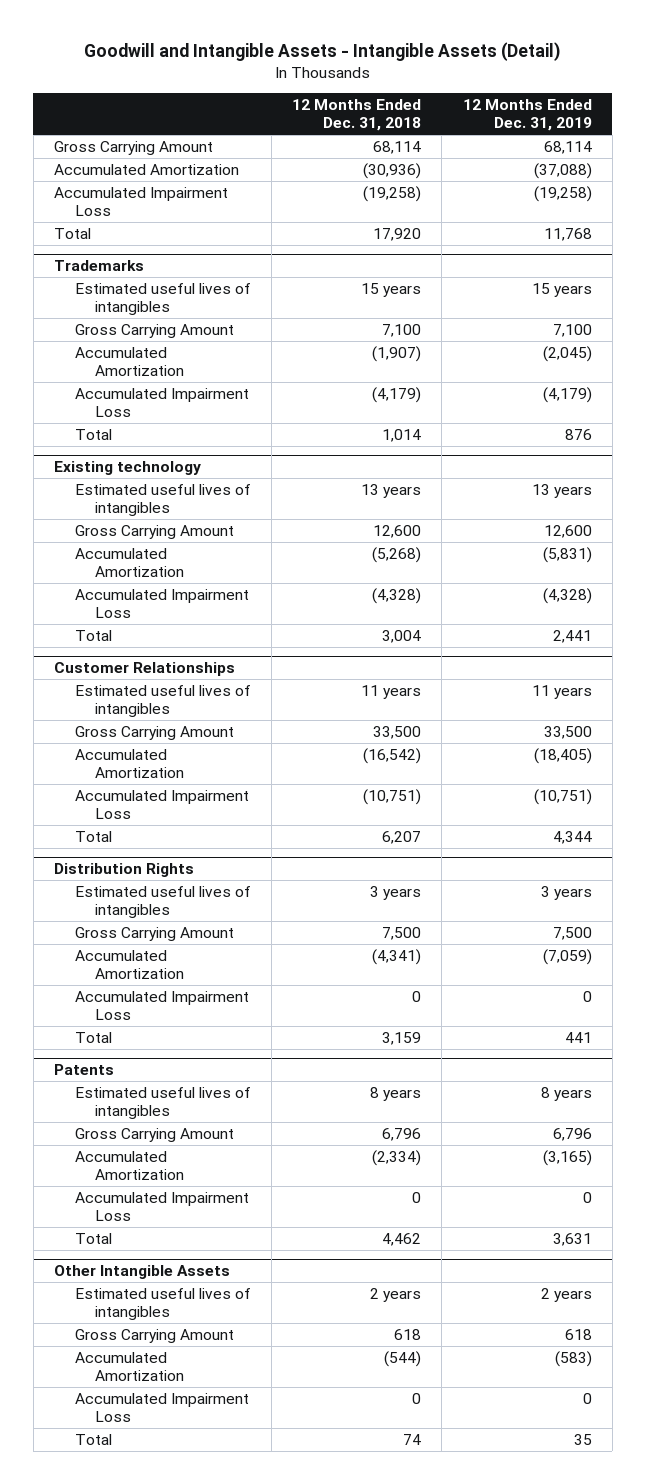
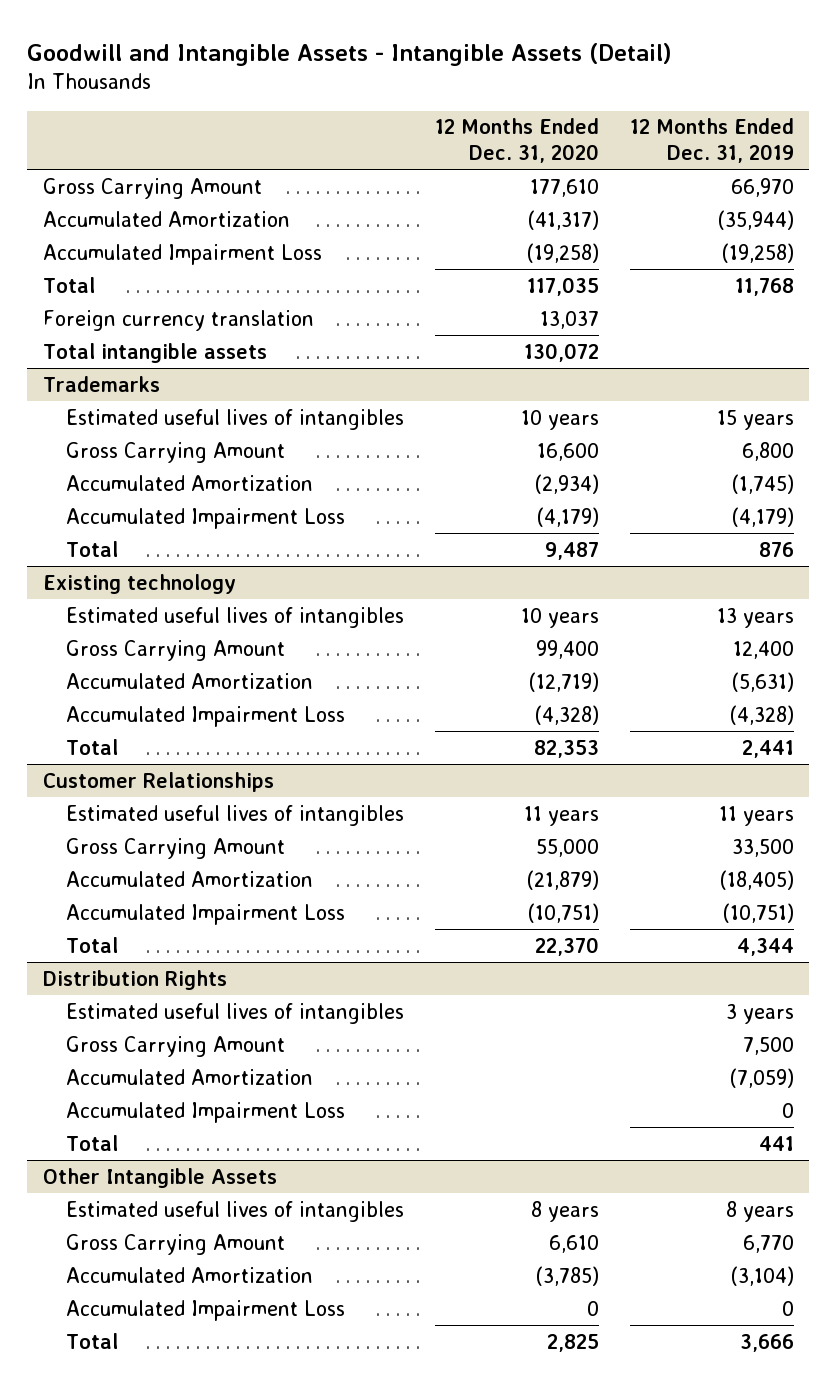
[292,99,422,132] 12 Months Ended Dec. 31, 2018 -> none
none -> [435,118,600,164] 12 Months Ended Dec. 31, 2020
[543,140,592,154] 68,114 -> [730,177,794,197] 66,970
[533,162,592,179] (37,088) -> [717,209,794,230] (35,944)
none -> [42,309,314,331] Foreign currency translation
none -> [42,342,267,363] Total intangible assets
[552,323,592,337] 7,100 -> [741,441,794,461] 6,800
[542,345,592,362] (2,045) -> [731,473,794,494] (1,745)
[543,524,592,538] 12,600 -> [732,640,794,659] 12,400
[542,546,592,563] (5,831) -> [731,671,794,692] (5,631)
[54,1063,115,1075] Patents -> none
[74,1086,251,1119] Estimated useful lives of intangibles -> none
[74,1127,234,1142] Gross Carrying Amount -> none
[74,1150,184,1180] Accumulated Amortization -> none
[74,1191,249,1221] Accumulated Impairment Loss -> none
[74,1232,112,1244] Total -> none
[540,1287,592,1302] 2 years -> [725,1200,794,1222] 8 years
[564,1328,592,1340] 618 -> [742,1234,794,1253] 6,770
[554,1350,592,1367] (583) -> [730,1265,794,1286] (3,104)
[573,1433,592,1445] 35 -> [739,1333,794,1352] 3,666

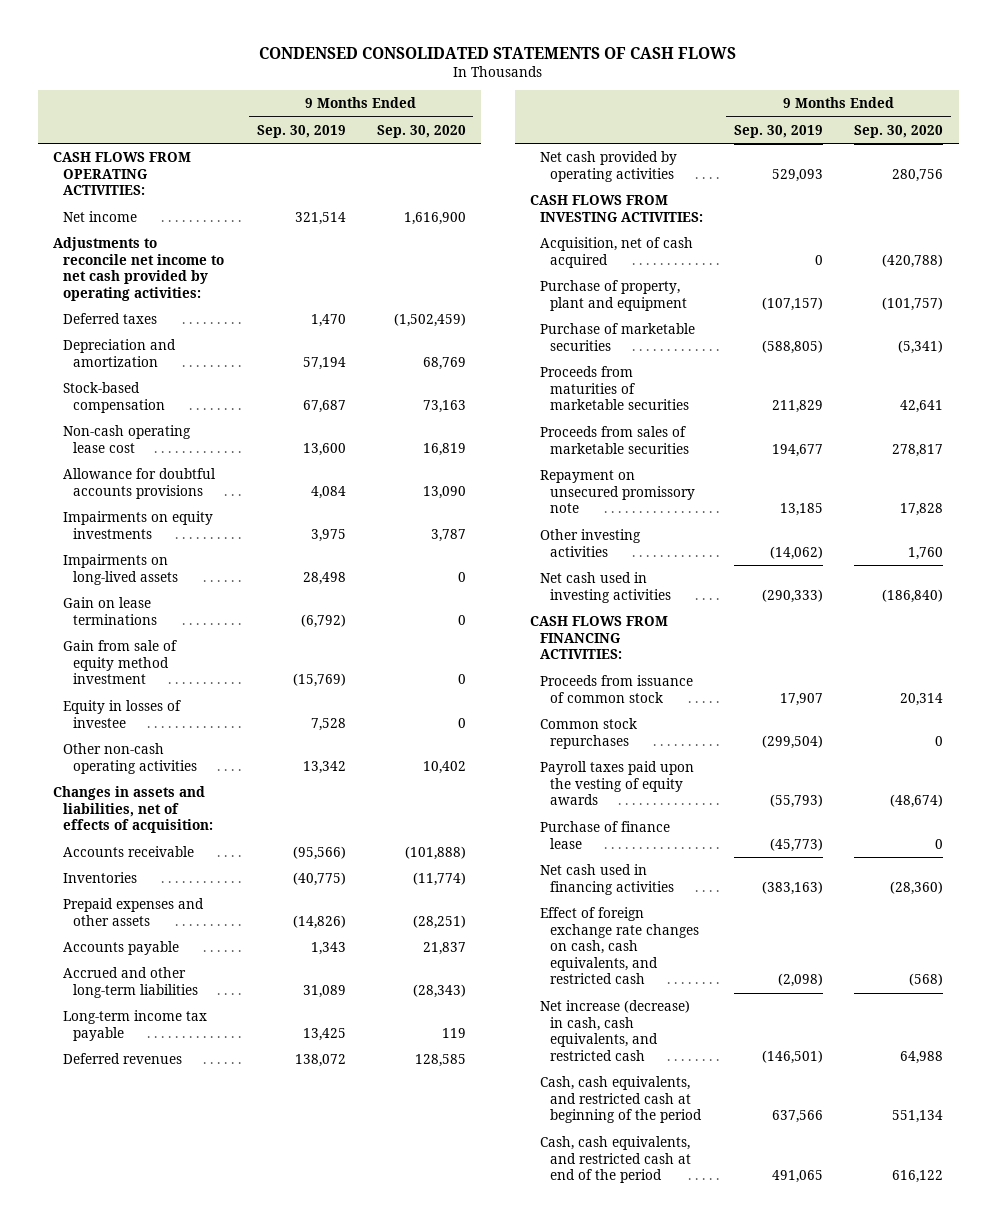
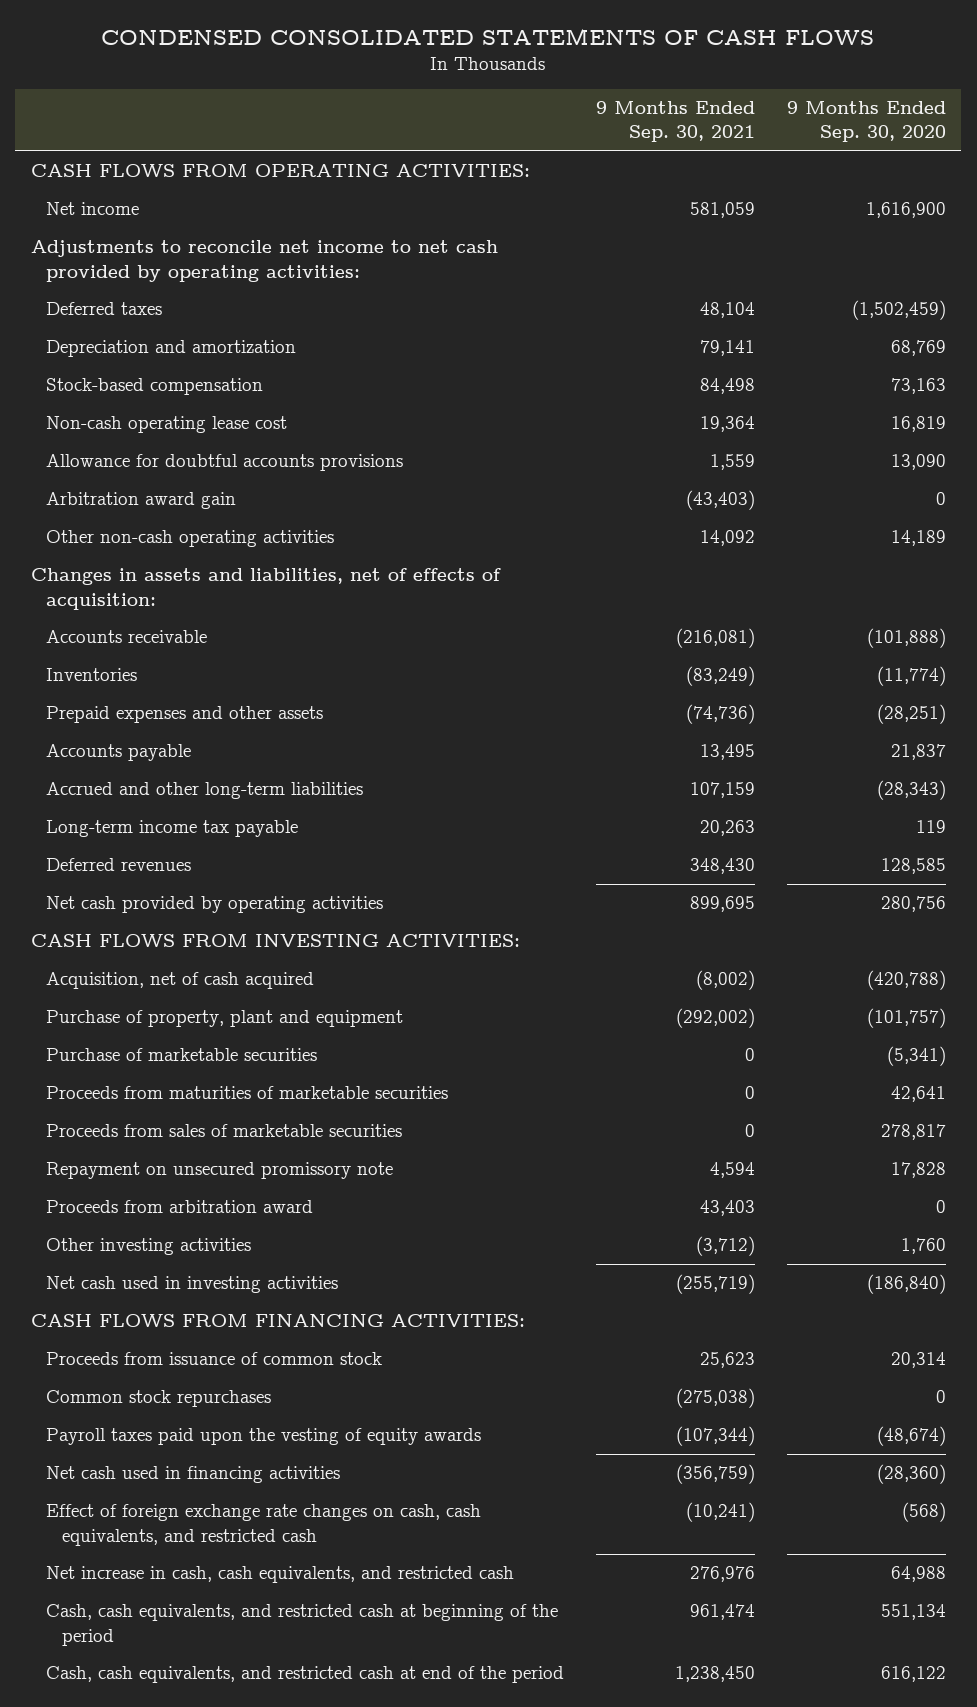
[256,124,346,138] Sep. 30, 2019 -> none
none -> [596,100,756,143] 9 Months Ended Sep. 30, 2021
[62,511,213,539] Impairments on equity investments -> none
[62,554,178,585] Impairments on long-lived assets -> none
[62,597,157,625] Gain on lease terminations -> none
[62,640,177,685] Gain from sale of equity method investment -> none
[62,700,181,728] Equity in losses of investee -> none
none -> [46,492,237,510] Arbitration award gain
[422,760,466,774] 10,402 -> [890,530,946,547] 14,189
none -> [46,1200,314,1214] Proceeds from arbitration award
[540,821,671,849] Purchase of finance lease -> none
[540,1000,691,1061] Net increase (decrease) in cash, cash equivalents, and restricted cash -> [46,1566,515,1584] Net increase in cash, cash equivalents, and restricted cash

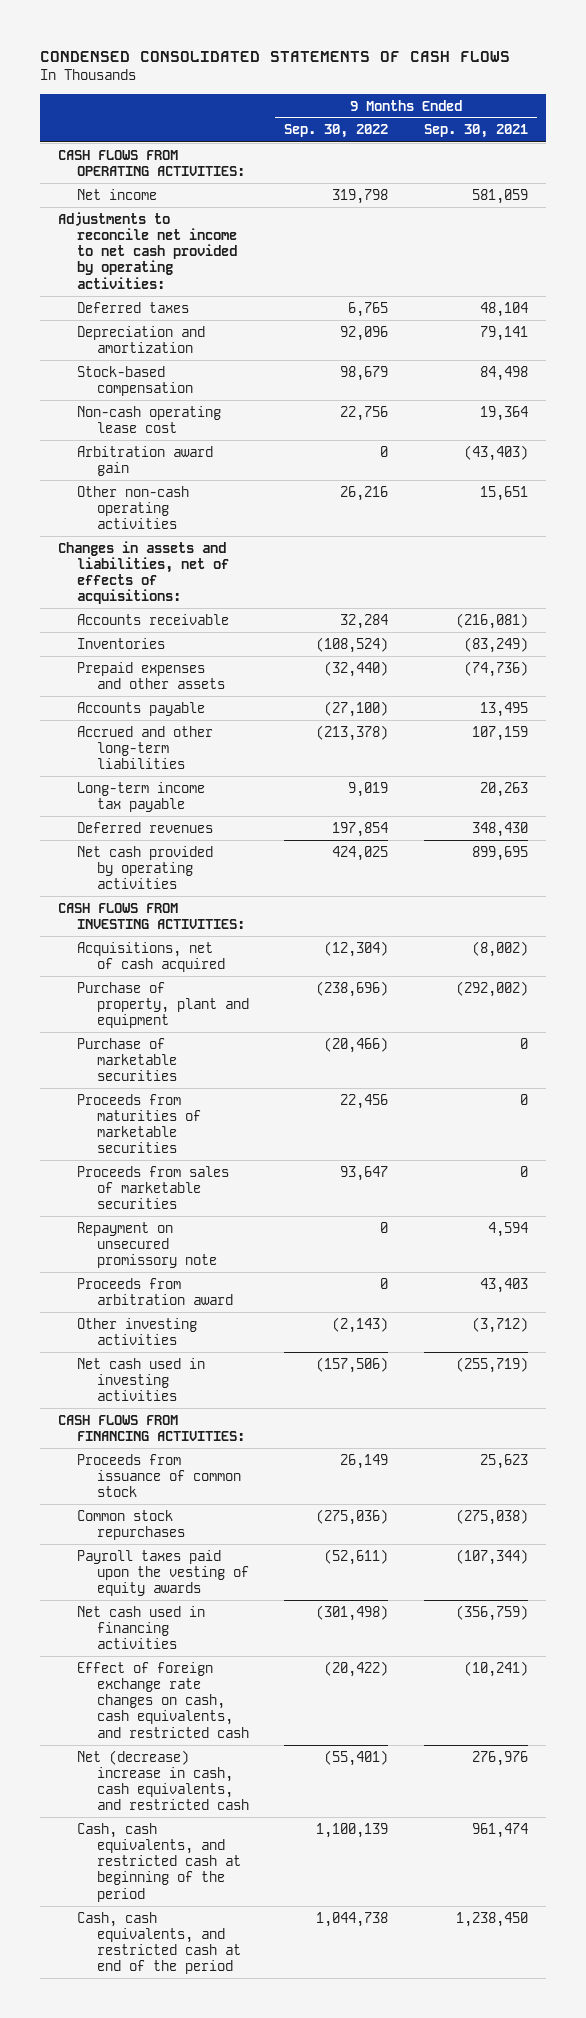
[786,100,946,143] 9 Months Ended Sep. 30, 2020 -> none
none -> [284,124,389,139] Sep. 30, 2022
[46,454,404,472] Allowance for doubtful accounts provisions -> none
[700,530,756,547] 14,092 -> [480,485,529,501] 15,651
[31,568,502,610] Changes in assets and liabilities, net of effects of acquisition: -> [58,540,230,605] Changes in assets and liabilities, net of effects of acquisitions:
[46,972,315,990] Acquisition, net of cash acquired -> [77,941,225,972] Acquisitions, net of cash acquired
[46,1566,515,1584] Net increase in cash, cash equivalents, and restricted cash -> [77,1749,249,1811] Net (decrease) increase in cash, cash equivalents, and restricted cash

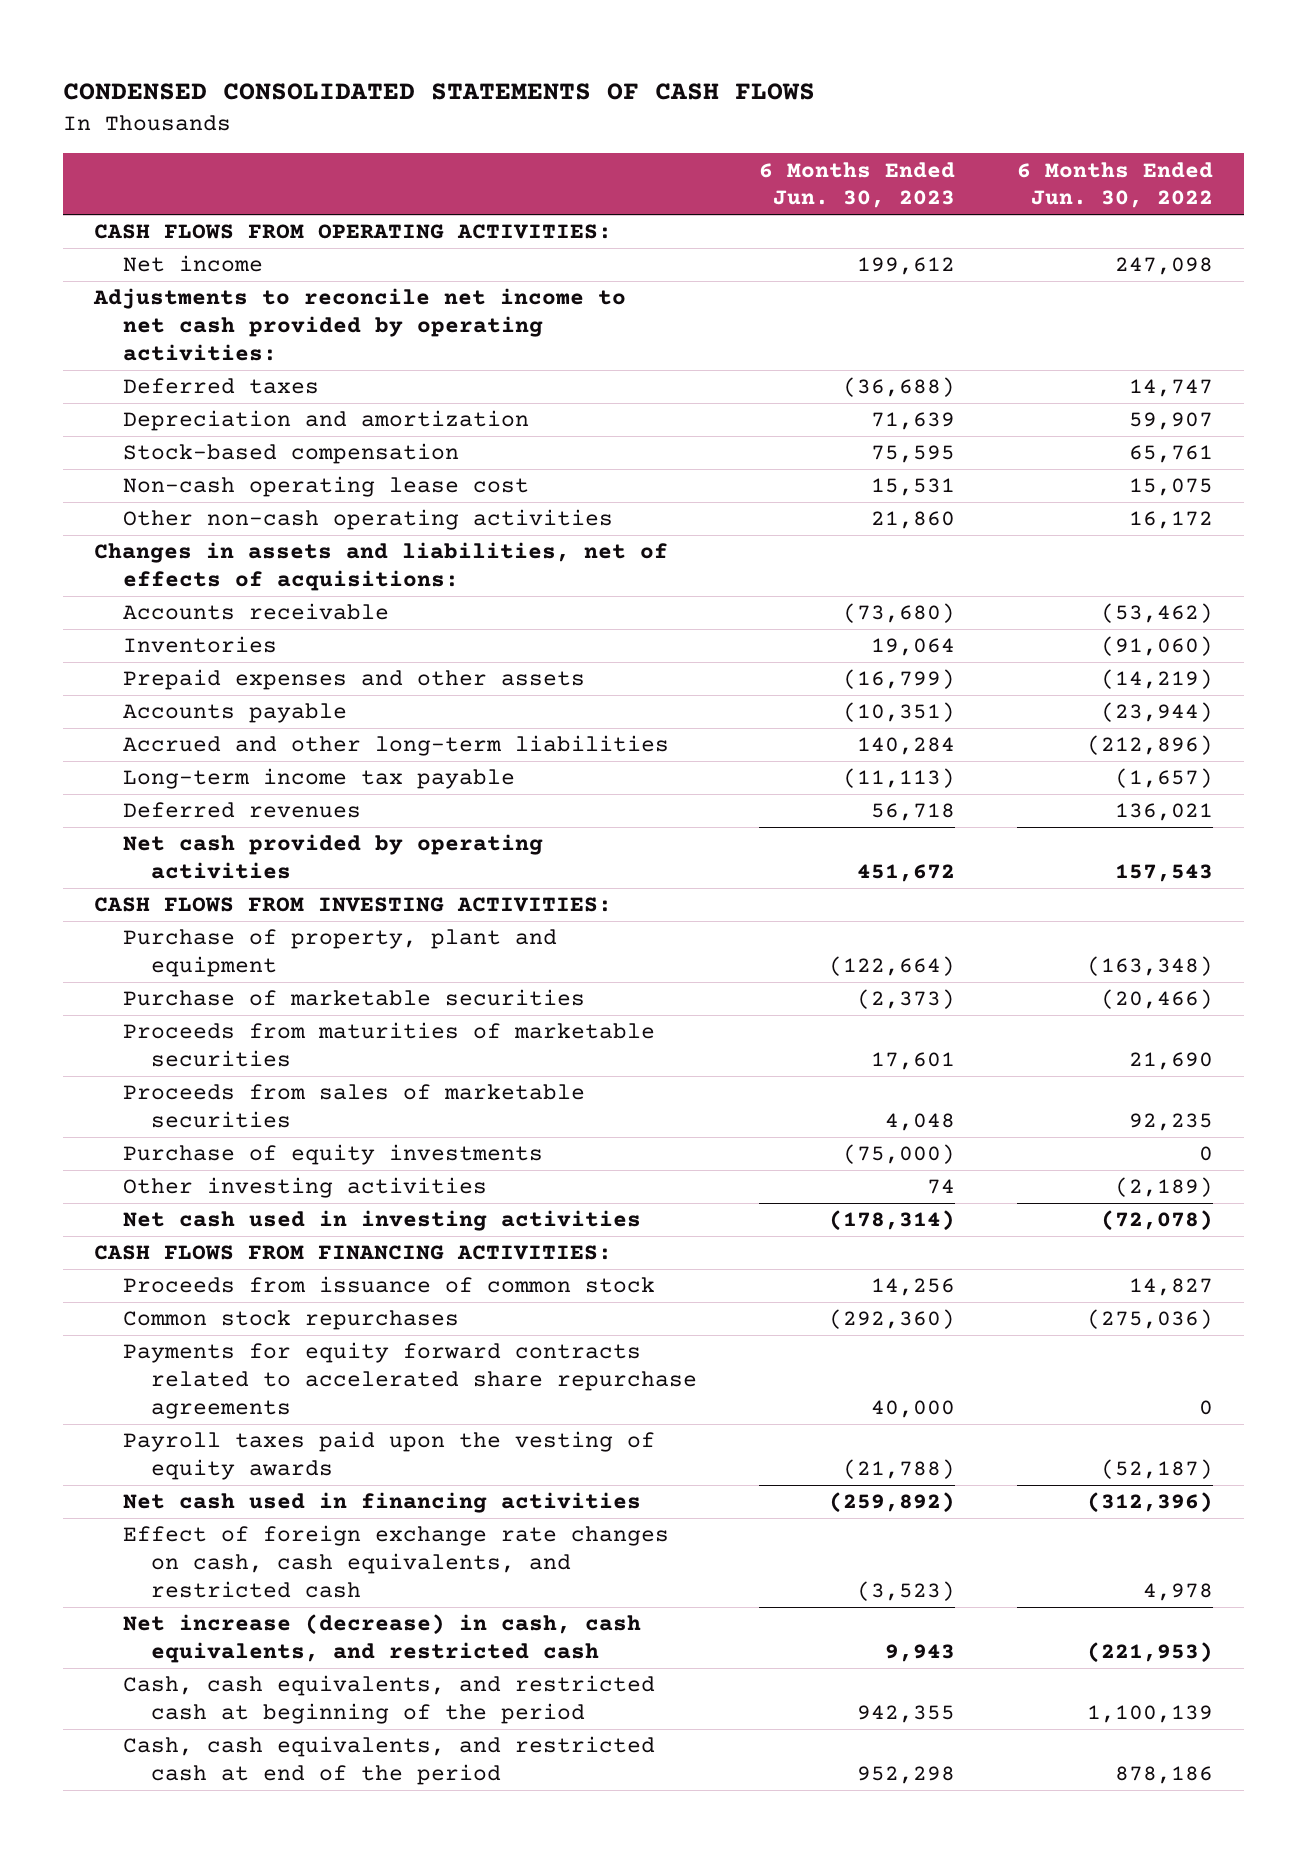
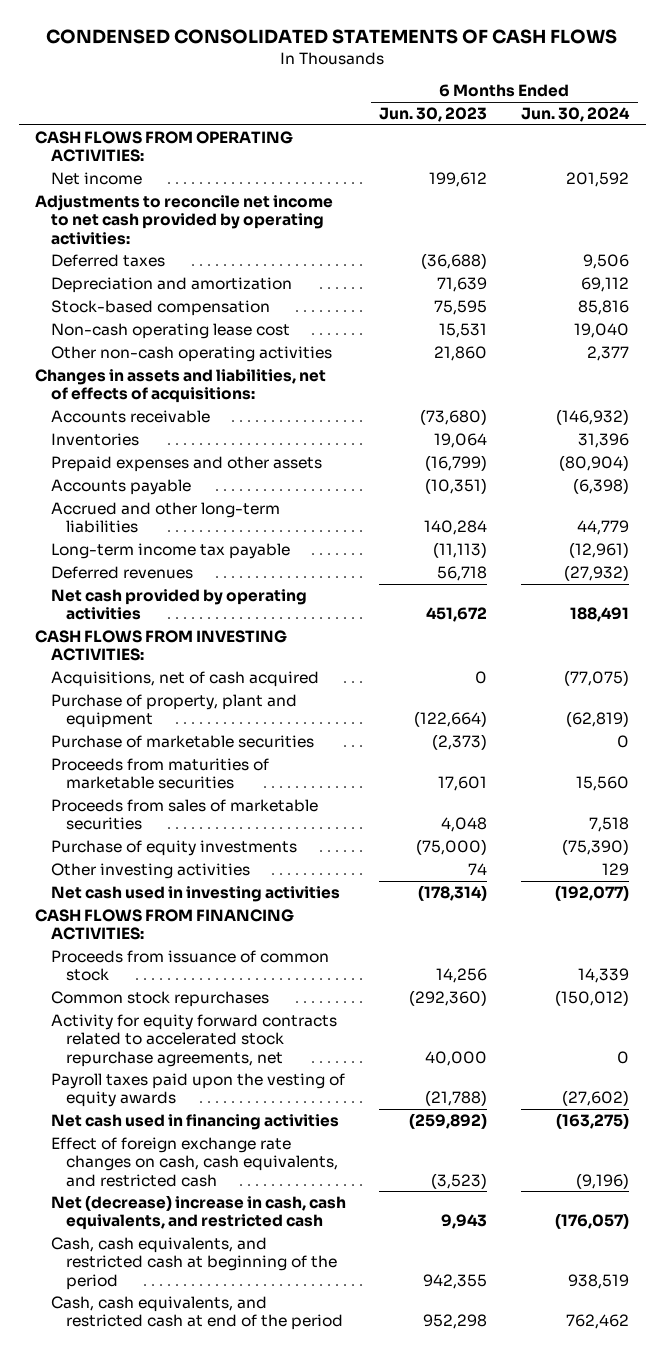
[1017,161,1214,209] 6 Months Ended Jun. 30, 2022 -> none
none -> [521,107,631,123] Jun. 30, 2024
none -> [50,670,319,687] Acquisitions, net of cash acquired
[122,1342,698,1419] Payments for equity forward contracts related to accelerated share repurchase agreements -> [50,1013,337,1067] Activity for equity forward contracts related to accelerated stock repurchase agreements, net
[122,1614,641,1663] Net increase (decrease) in cash, cash equivalents, and restricted cash -> [50,1194,346,1231] Net (decrease) increase in cash, cash equivalents, and restricted cash

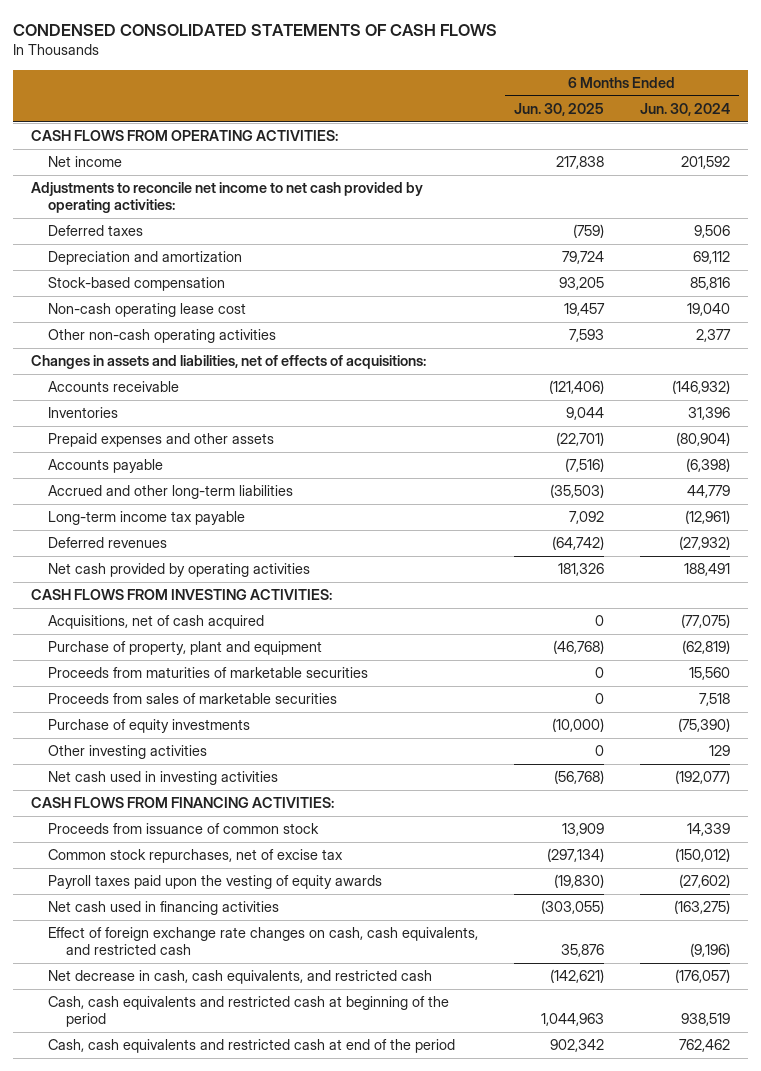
[379,107,488,123] Jun. 30, 2023 -> none
none -> [514,103,605,117] Jun. 30, 2025
[50,734,314,748] Purchase of marketable securities -> none
[50,1013,337,1067] Activity for equity forward contracts related to accelerated stock repurchase agreements, net -> none
[50,990,269,1007] Common stock repurchases -> [48,849,344,864] Common stock repurchases, net of excise tax
[50,1194,346,1231] Net (decrease) increase in cash, cash equivalents, and restricted cash -> [48,970,433,985] Net decrease in cash, cash equivalents, and restricted cash
[50,1236,338,1290] Cash, cash equivalents, and restricted cash at beginning of the period -> [48,996,450,1028] Cash, cash equivalents and restricted cash at beginning of the period
[50,1295,344,1331] Cash, cash equivalents, and restricted cash at end of the period -> [48,1039,456,1054] Cash, cash equivalents and restricted cash at end of the period

